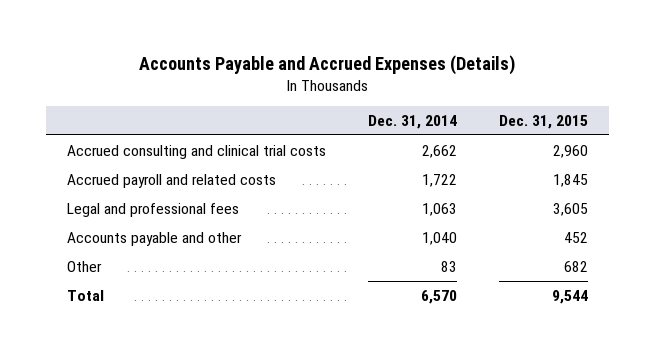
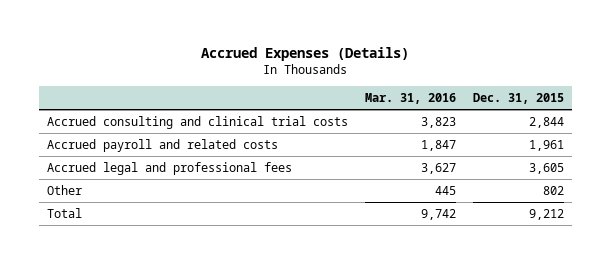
[139,54,516,75] Accounts Payable and Accrued Expenses (Details) -> [201,46,410,61] Accrued Expenses (Details)
[367,115,457,130] Dec. 31, 2014 -> none
none -> [364,93,456,105] Mar. 31, 2016
[66,231,242,246] Accounts payable and other -> none
[553,144,589,158] 2,960 -> [528,116,564,128] 2,844
[553,173,589,187] 1,845 -> [528,139,564,151] 1,961
[66,202,239,217] Legal and professional fees -> [47,161,293,175] Accrued legal and professional fees
[564,260,589,272] 682 -> [542,185,564,195] 802
[552,289,589,304] 9,544 -> [528,208,564,220] 9,212

